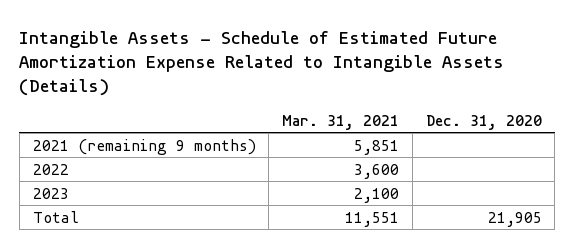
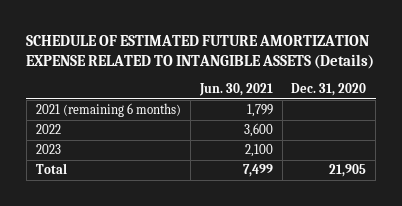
[19,30,505,97] Intangible Assets - Schedule of Estimated Future Amortization Expense Related to Intangible Assets (Details) -> [26,35,375,70] SCHEDULE OF ESTIMATED FUTURE AMORTIZATION EXPENSE RELATED TO INTANGIBLE ASSETS (Details)
[282,114,400,130] Mar. 31, 2021 -> none
none -> [198,83,273,97] Jun. 30, 2021
[32,138,256,155] 2021 (remaining 9 months) -> [35,103,181,118] 2021 (remaining 6 months)

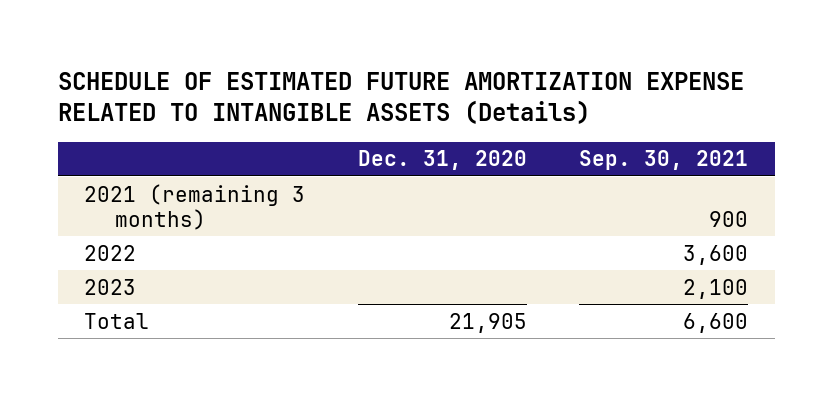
[198,83,273,97] Jun. 30, 2021 -> none
none -> [579,150,749,171] Sep. 30, 2021
[35,103,181,118] 2021 (remaining 6 months) -> [84,183,306,230] 2021 (remaining 3 months)

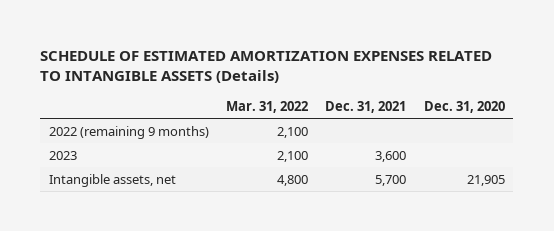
[57,71,744,125] SCHEDULE OF ESTIMATED FUTURE AMORTIZATION EXPENSE RELATED TO INTANGIBLE ASSETS (Details) -> [40,50,493,84] SCHEDULE OF ESTIMATED AMORTIZATION EXPENSES RELATED TO INTANGIBLE ASSETS (Details)
[579,150,749,171] Sep. 30, 2021 -> none
none -> [226,101,309,114] Mar. 31, 2022
none -> [325,101,407,114] Dec. 31, 2021
[84,244,137,261] 2022 -> none
[84,183,306,230] 2021 (remaining 3 months) -> [48,125,209,139] 2022 (remaining 9 months)
[84,312,150,329] Total -> [48,173,176,187] Intangible assets, net

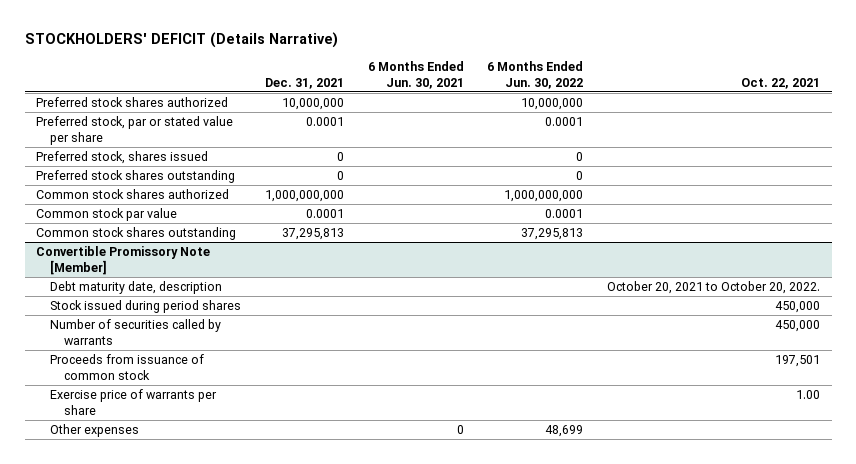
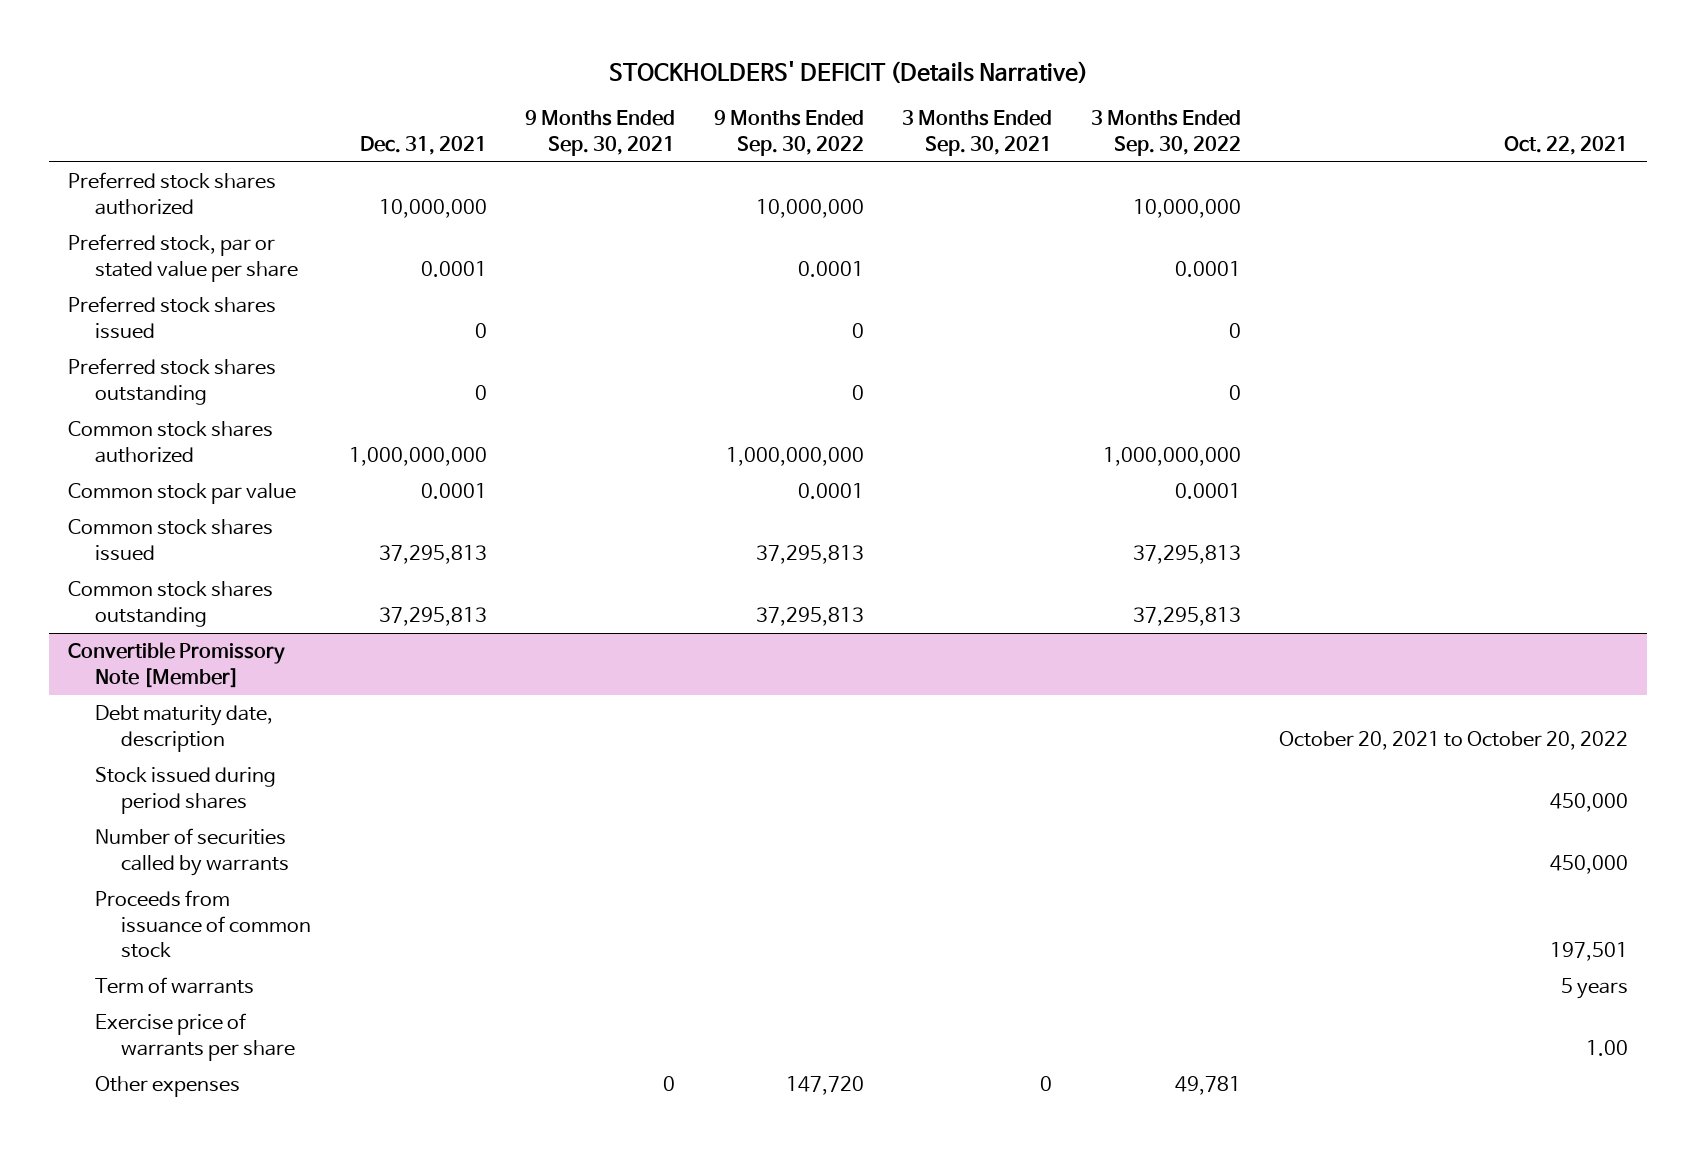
[367,61,464,89] 6 Months Ended Jun. 30, 2021 -> none
[487,61,584,89] 6 Months Ended Jun. 30, 2022 -> none
none -> [525,110,676,156] 9 Months Ended Sep. 30, 2021
none -> [713,110,864,156] 9 Months Ended Sep. 30, 2022
none -> [902,110,1053,156] 3 Months Ended Sep. 30, 2021
none -> [1090,110,1241,156] 3 Months Ended Sep. 30, 2022
[36,151,209,165] Preferred stock, shares issued -> [68,296,277,339] Preferred stock shares issued
none -> [68,519,274,561] Common stock shares issued
[607,281,821,295] October 20, 2021 to October 20, 2022. -> [1278,730,1628,750] October 20, 2021 to October 20, 2022
none -> [94,977,254,995] Term of warrants

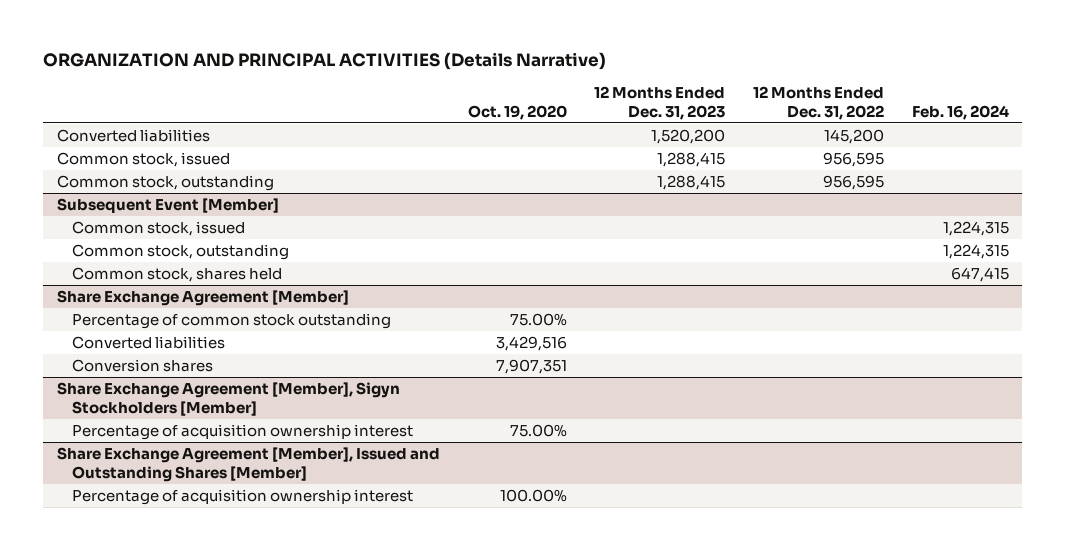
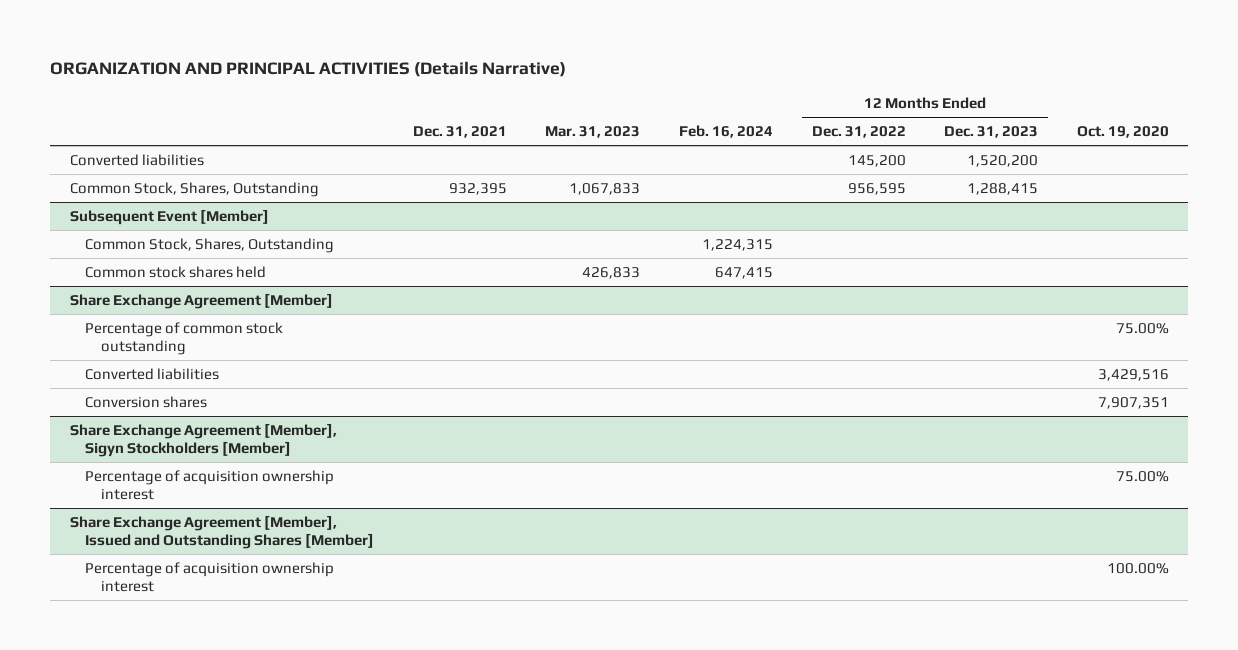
none -> [412,126,507,139] Dec. 31, 2021
none -> [545,126,641,139] Mar. 31, 2023
[57,151,231,167] Common stock, issued -> none
[57,174,275,191] Common stock, outstanding -> [69,181,319,197] Common Stock, Shares, Outstanding
[72,220,246,236] Common stock, issued -> none
[72,243,290,260] Common stock, outstanding -> [85,237,335,253] Common Stock, Shares, Outstanding
[72,266,283,282] Common stock, shares held -> [85,265,267,278] Common stock shares held

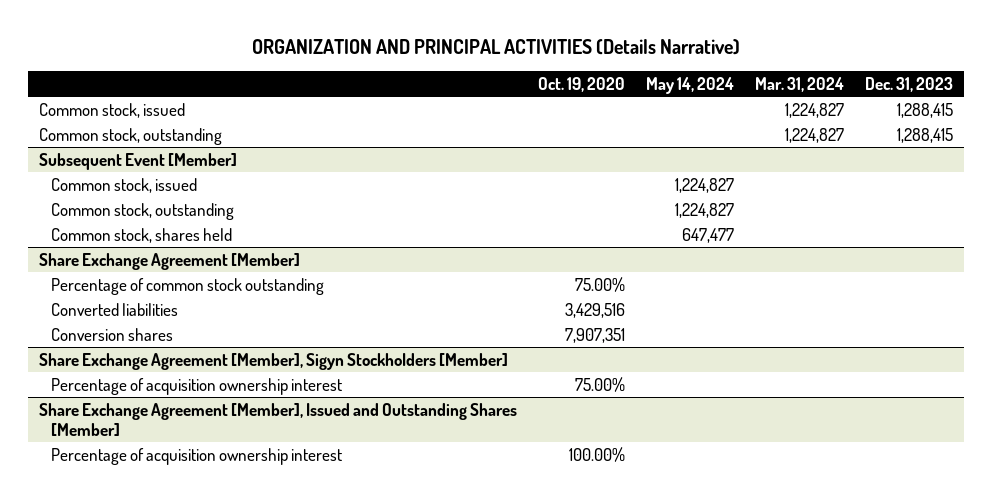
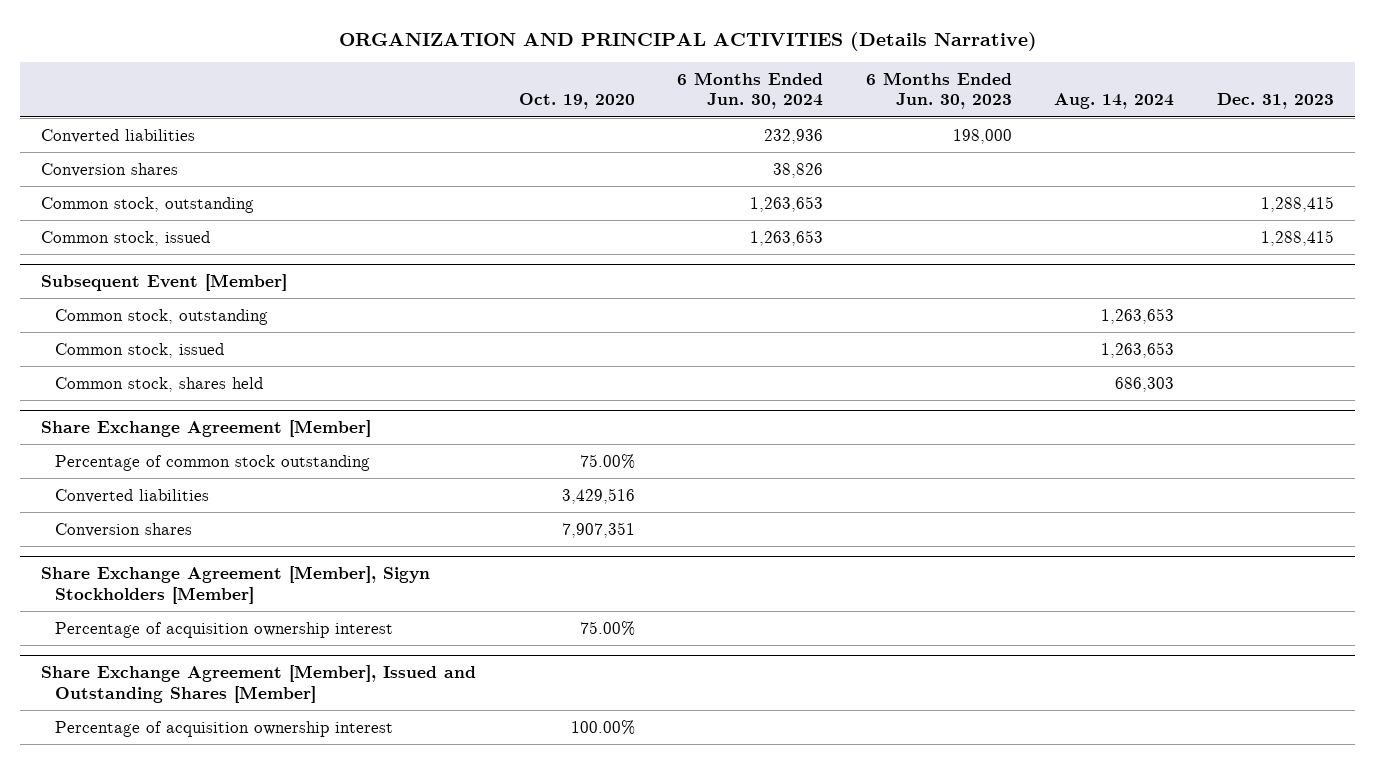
[645,76,734,94] May 14, 2024 -> none
[754,76,844,92] Mar. 31, 2024 -> none
none -> [677,71,824,110] 6 Months Ended Jun. 30, 2024
none -> [865,71,1012,110] 6 Months Ended Jun. 30, 2023
none -> [1054,93,1175,110] Aug. 14, 2024
none -> [41,128,196,143] Converted liabilities
none -> [41,162,179,177] Conversion shares
[38,102,185,118] Common stock, issued -> [41,230,211,246] Common stock, issued
[51,177,198,193] Common stock, issued -> [55,342,225,358] Common stock, issued

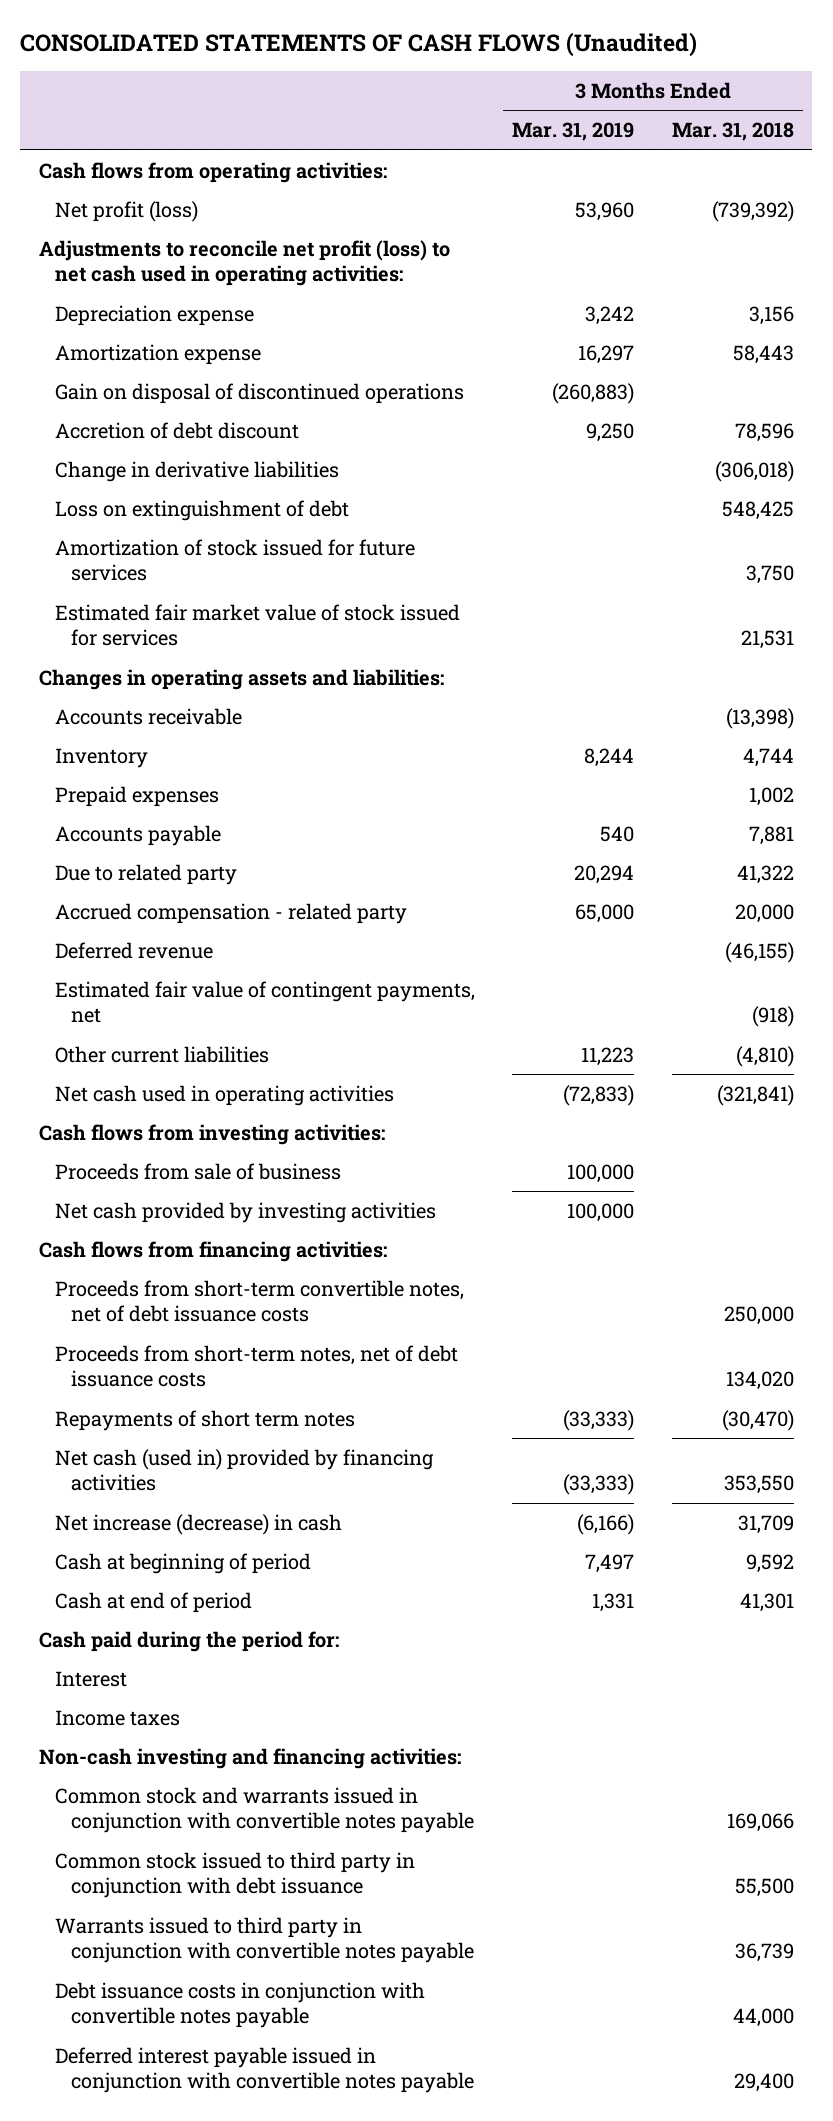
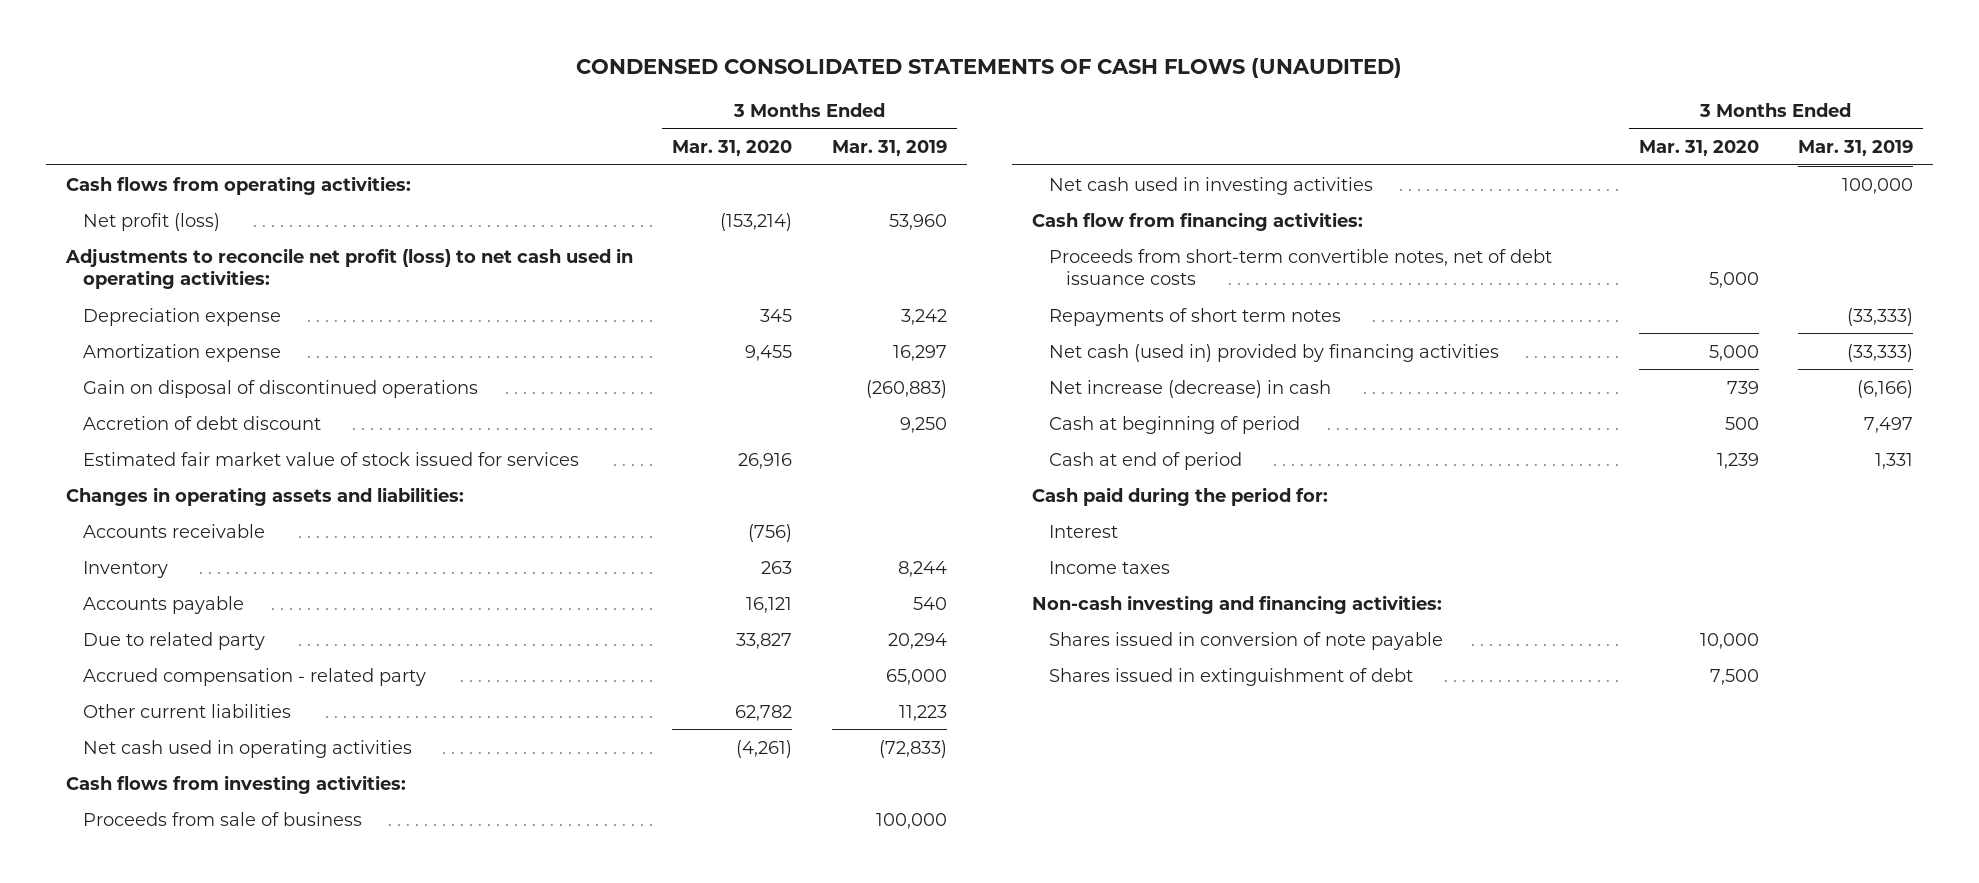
[20,32,698,58] CONSOLIDATED STATEMENTS OF CASH FLOWS (Unaudited) -> [576,58,1403,79] CONDENSED CONSOLIDATED STATEMENTS OF CASH FLOWS (UNAUDITED)
[671,122,794,142] Mar. 31, 2018 -> none
none -> [672,139,793,156] Mar. 31, 2020
[54,460,339,482] Change in derivative liabilities -> none
[54,499,349,521] Loss on extinguishment of debt -> none
[54,538,415,582] Amortization of stock issued for future services -> none
[54,785,219,807] Prepaid expenses -> none
[54,941,213,959] Deferred revenue -> none
[54,980,475,1024] Estimated fair value of contingent payments, net -> none
[54,1201,436,1223] Net cash provided by investing activities -> [1048,176,1373,195] Net cash used in investing activities
[38,1240,387,1262] Cash flows from financing activities: -> [1031,211,1363,231] Cash flow from financing activities:
[54,1344,458,1388] Proceeds from short-term notes, net of debt issuance costs -> none
[54,1786,474,1834] Common stock and warrants issued in conjunction with convertible notes payable -> none
[54,1851,415,1899] Common stock issued to third party in conjunction with debt issuance -> none
[54,1916,474,1964] Warrants issued to third party in conjunction with convertible notes payable -> none
[54,1981,425,2029] Debt issuance costs in conjunction with convertible notes payable -> none
[54,2046,474,2094] Deferred interest payable issued in conjunction with convertible notes payable -> none
none -> [1048,631,1443,650] Shares issued in conversion of note payable
none -> [1048,667,1413,686] Shares issued in extinguishment of debt

